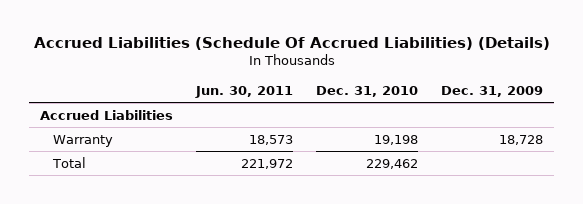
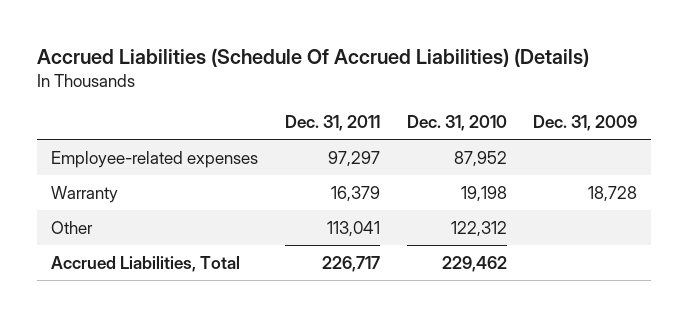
[195,85,294,98] Jun. 30, 2011 -> none
none -> [284,115,380,132] Dec. 31, 2011
[40,109,174,120] Accrued Liabilities -> none
none -> [50,150,258,168] Employee-related expenses
none -> [50,220,93,234] Other
[51,156,86,168] Total -> [50,255,240,272] Accrued Liabilities, Total

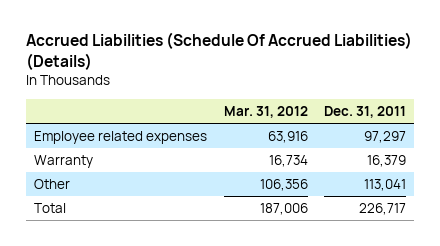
[406,115,507,132] Dec. 31, 2010 -> none
[533,115,638,132] Dec. 31, 2009 -> none
none -> [223,105,308,118] Mar. 31, 2012
[50,150,258,168] Employee-related expenses -> [33,130,207,144] Employee related expenses
[50,255,240,272] Accrued Liabilities, Total -> [33,202,66,213] Total

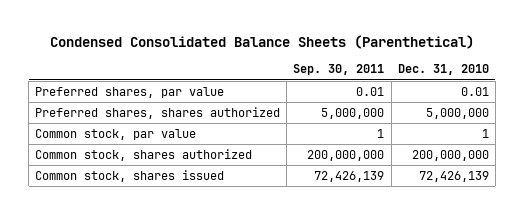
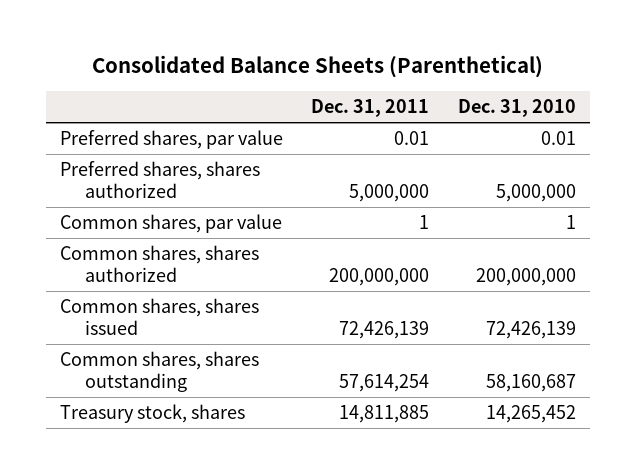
[49,34,474,49] Condensed Consolidated Balance Sheets (Parenthetical) -> [91,55,543,79] Consolidated Balance Sheets (Parenthetical)
[293,64,385,76] Sep. 30, 2011 -> none
none -> [311,99,430,118] Dec. 31, 2011
[35,128,197,140] Common stock, par value -> [59,214,282,234] Common shares, par value
[35,148,253,161] Common stock, shares authorized -> [59,245,259,282] Common shares, shares authorized
[35,169,225,182] Common stock, shares issued -> [59,298,259,335] Common shares, shares issued
none -> [59,351,259,392] Common shares, shares outstanding
none -> [59,404,245,424] Treasury stock, shares

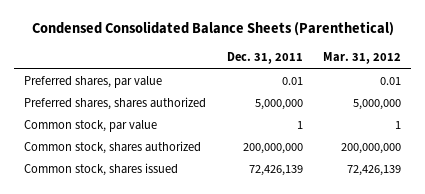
[91,55,543,79] Consolidated Balance Sheets (Parenthetical) -> [31,21,394,37] Condensed Consolidated Balance Sheets (Parenthetical)
[457,99,576,118] Dec. 31, 2010 -> none
none -> [323,52,402,65] Mar. 31, 2012
[59,351,259,392] Common shares, shares outstanding -> none
[59,404,245,424] Treasury stock, shares -> none
[59,214,282,234] Common shares, par value -> [23,120,157,133] Common stock, par value
[59,245,259,282] Common shares, shares authorized -> [23,141,201,155] Common stock, shares authorized
[59,298,259,335] Common shares, shares issued -> [23,163,178,177] Common stock, shares issued

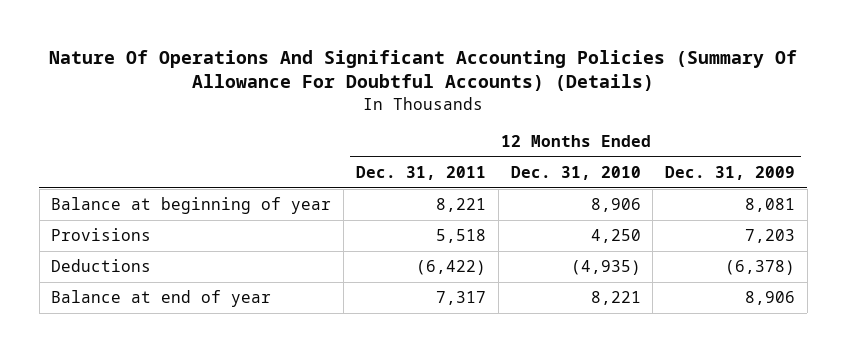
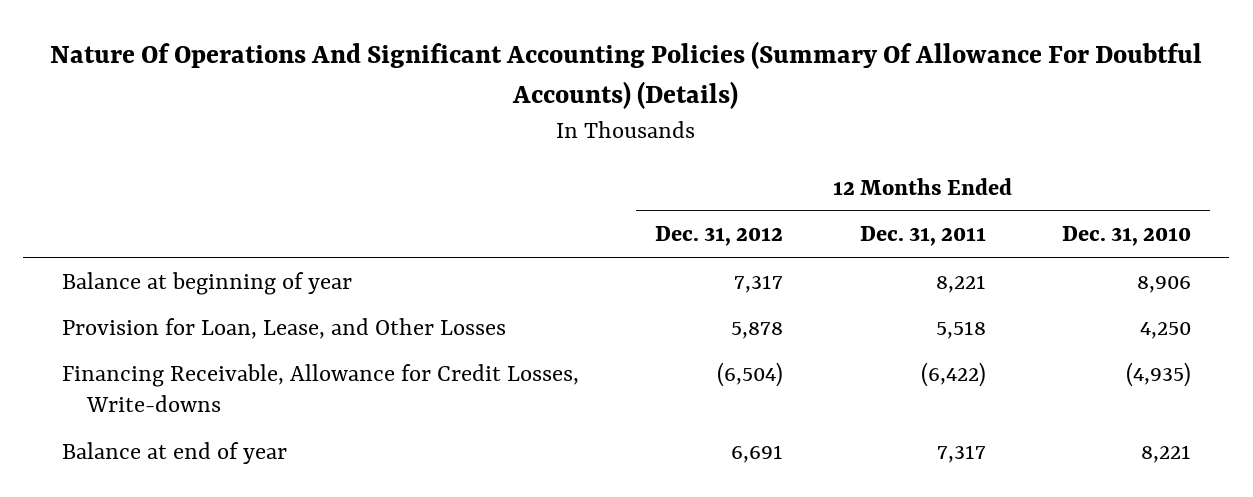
[665,165,796,180] Dec. 31, 2009 -> none
none -> [655,226,784,247] Dec. 31, 2012
[51,228,152,242] Provisions -> [61,317,506,339] Provision for Loan, Lease, and Other Losses
[51,259,152,273] Deductions -> [61,363,579,413] Financing Receivable, Allowance for Credit Losses, Write-downs

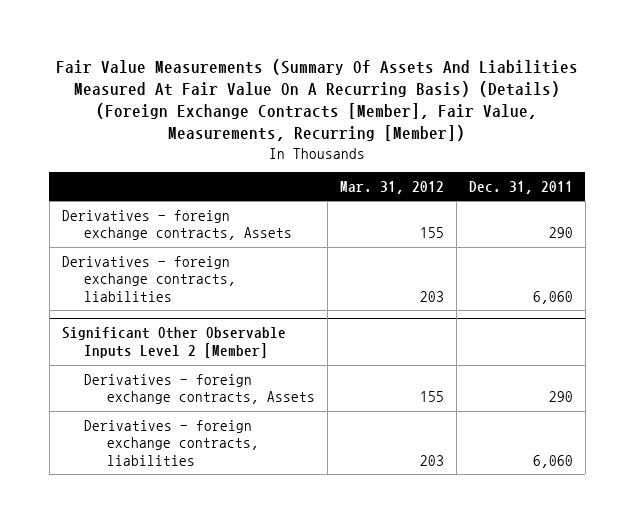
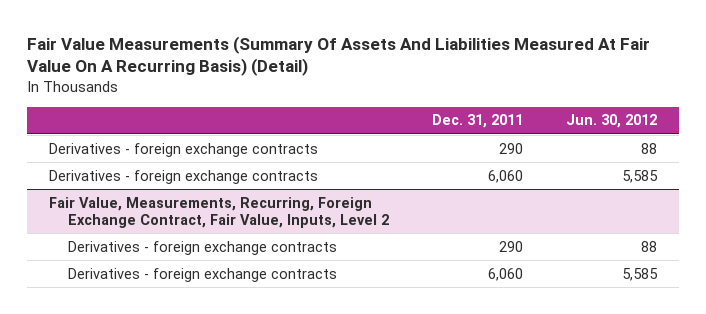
[56,58,579,142] Fair Value Measurements (Summary Of Assets And Liabilities Measured At Fair Value On A Recurring Basis) (Details) (Foreign Exchange Contracts [Member], Fair Value, Measurements, Recurring [Member]) -> [27,35,651,77] Fair Value Measurements (Summary Of Assets And Liabilities Measured At Fair Value On A Recurring Basis) (Detail)
[339,180,444,194] Mar. 31, 2012 -> none
none -> [566,114,658,129] Jun. 30, 2012
[61,327,286,359] Significant Other Observable Inputs Level 2 [Member] -> none
[61,209,293,241] Derivatives - foreign exchange contracts, Assets -> [48,142,318,157] Derivatives - foreign exchange contracts
[61,255,237,303] Derivatives - foreign exchange contracts, liabilities -> [48,169,318,184] Derivatives - foreign exchange contracts
none -> [48,196,390,228] Fair Value, Measurements, Recurring, Foreign Exchange Contract, Fair Value, Inputs, Level 2
[84,373,315,405] Derivatives - foreign exchange contracts, Assets -> [68,240,338,255] Derivatives - foreign exchange contracts
[84,419,259,467] Derivatives - foreign exchange contracts, liabilities -> [68,267,338,282] Derivatives - foreign exchange contracts

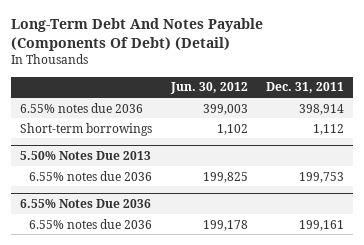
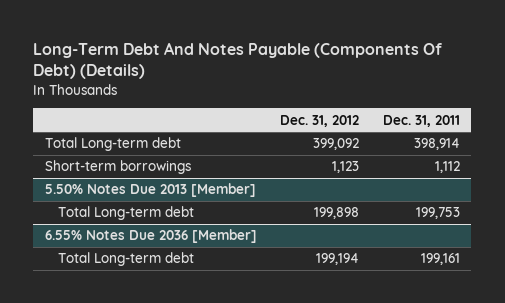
[10,18,263,52] Long-Term Debt And Notes Payable (Components Of Debt) (Detail) -> [33,41,443,80] Long-Term Debt And Notes Payable (Components Of Debt) (Details)
[169,82,248,95] Jun. 30, 2012 -> none
none -> [280,114,360,127] Dec. 31, 2012
[19,102,143,113] 6.55% notes due 2036 -> [45,137,182,152] Total Long-term debt
[19,151,151,161] 5.50% Notes Due 2013 -> [45,183,257,198] 5.50% Notes Due 2013 [Member]
[29,170,153,181] 6.55% notes due 2036 -> [57,206,194,221] Total Long-term debt
[19,199,151,209] 6.55% Notes Due 2036 -> [45,229,258,244] 6.55% Notes Due 2036 [Member]
[29,218,153,229] 6.55% notes due 2036 -> [57,252,194,267] Total Long-term debt

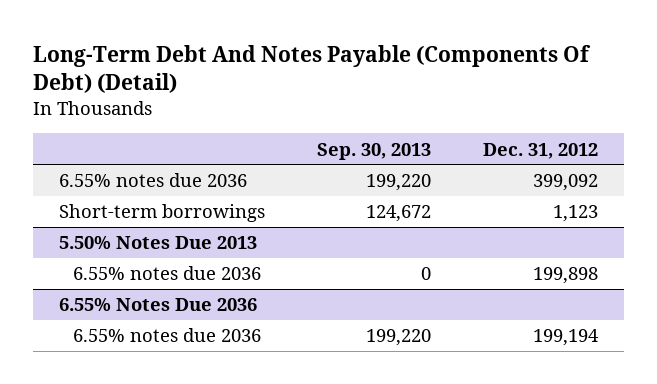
[33,41,443,80] Long-Term Debt And Notes Payable (Components Of Debt) (Details) -> [33,44,592,94] Long-Term Debt And Notes Payable (Components Of Debt) (Detail)
[382,114,460,127] Dec. 31, 2011 -> none
none -> [317,142,432,160] Sep. 30, 2013
[45,137,182,152] Total Long-term debt -> [59,173,248,188] 6.55% notes due 2036
[45,183,257,198] 5.50% Notes Due 2013 [Member] -> [59,236,258,250] 5.50% Notes Due 2013
[57,206,194,221] Total Long-term debt -> [72,266,261,281] 6.55% notes due 2036
[45,229,258,244] 6.55% Notes Due 2036 [Member] -> [59,298,258,312] 6.55% Notes Due 2036
[57,252,194,267] Total Long-term debt -> [72,328,261,343] 6.55% notes due 2036

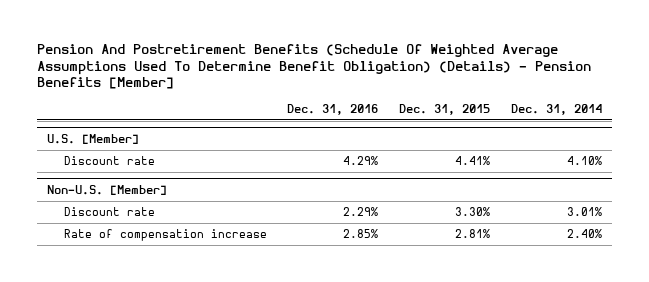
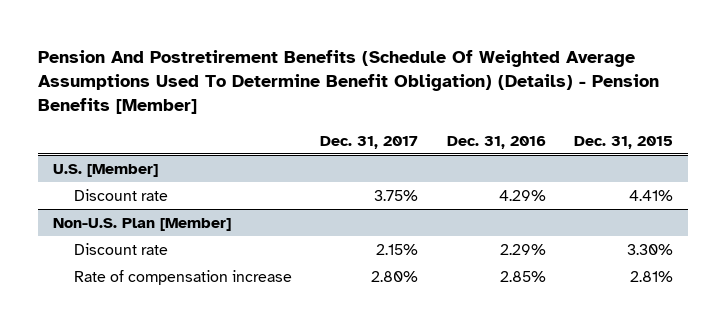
[510,104,602,116] Dec. 31, 2014 -> none
none -> [320,135,419,149] Dec. 31, 2017
[47,184,168,195] Non-U.S. [Member] -> [52,217,231,231] Non-U.S. Plan [Member]

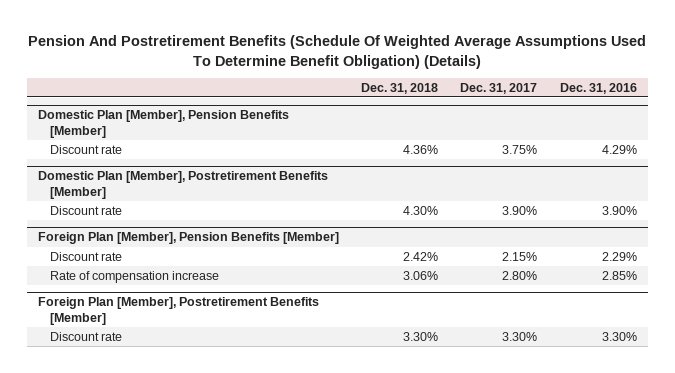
[38,49,660,115] Pension And Postretirement Benefits (Schedule Of Weighted Average Assumptions Used To Determine Benefit Obligation) (Details) - Pension Benefits [Member] -> [28,35,647,69] Pension And Postretirement Benefits (Schedule Of Weighted Average Assumptions Used To Determine Benefit Obligation) (Details)
[574,135,674,149] Dec. 31, 2015 -> none
none -> [361,82,439,94] Dec. 31, 2018
[52,163,158,177] U.S. [Member] -> none
none -> [37,110,289,138] Domestic Plan [Member], Pension Benefits [Member]
[52,217,231,231] Non-U.S. Plan [Member] -> none
none -> [37,171,328,199] Domestic Plan [Member], Postretirement Benefits [Member]
none -> [50,205,123,215] Discount rate
none -> [37,232,339,245] Foreign Plan [Member], Pension Benefits [Member]
none -> [37,297,319,325] Foreign Plan [Member], Postretirement Benefits [Member]
none -> [50,331,123,341] Discount rate

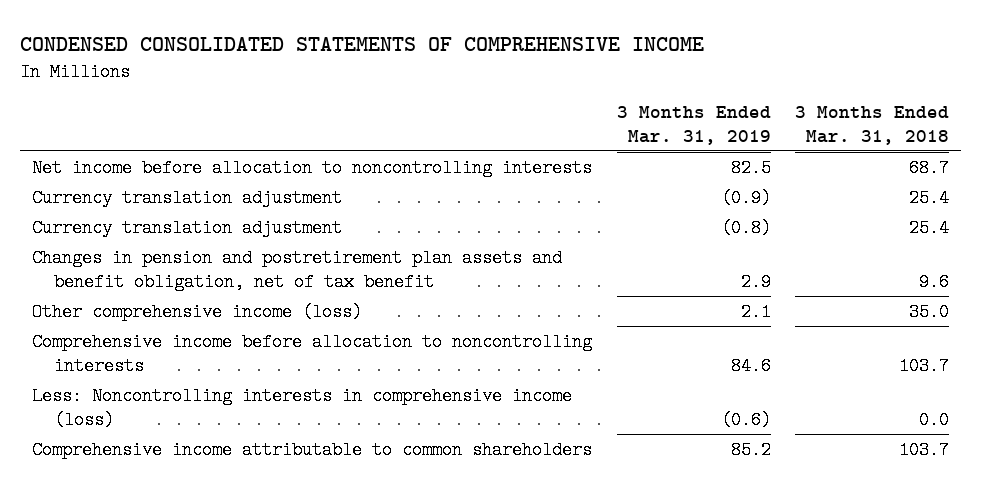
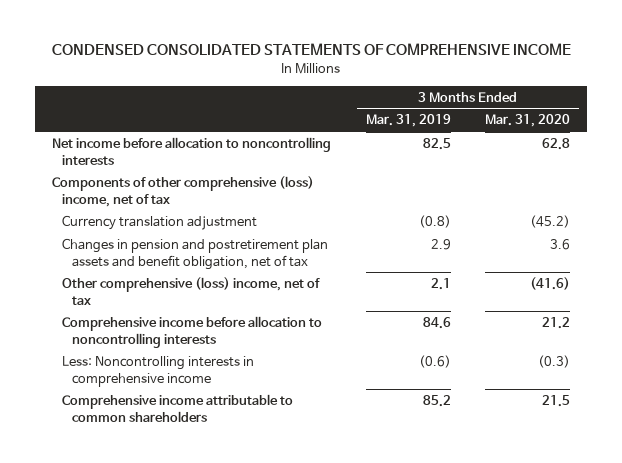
[794,105,949,145] 3 Months Ended Mar. 31, 2018 -> none
none -> [485,114,571,128] Mar. 31, 2020
[32,188,343,207] Currency translation adjustment -> none
none -> [51,176,314,207] Components of other comprehensive (loss) income, net of tax
[32,248,563,291] Changes in pension and postretirement plan assets and benefit obligation, net of tax benefit -> [62,238,329,270] Changes in pension and postretirement plan assets and benefit obligation, net of tax
[32,302,363,321] Other comprehensive income (loss) -> [62,277,321,305] Other comprehensive (loss) income, net of tax
[32,386,573,429] Less: Noncontrolling interests in comprehensive income (loss) -> [62,356,255,387] Less: Noncontrolling interests in comprehensive income

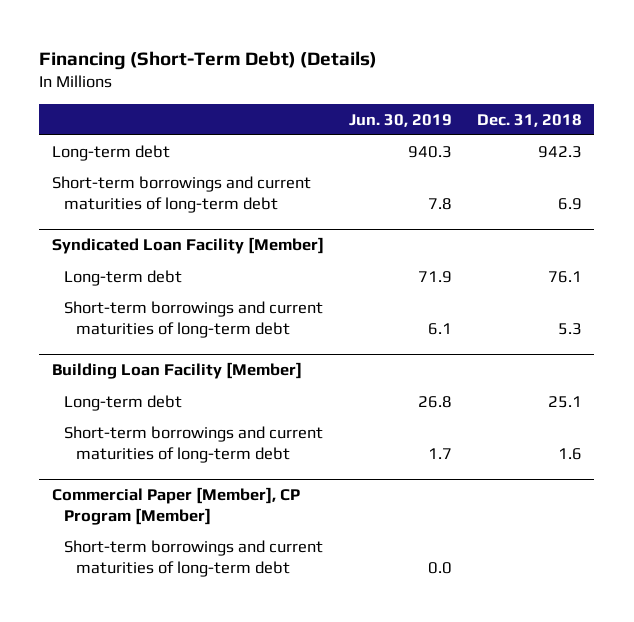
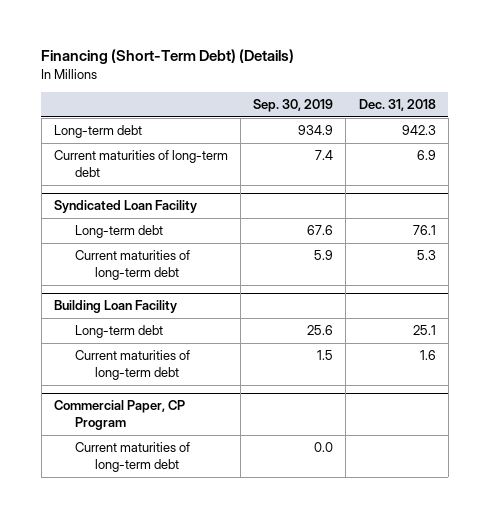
[348,113,452,127] Jun. 30, 2019 -> none
none -> [253,98,334,112] Sep. 30, 2019
[51,175,311,213] Short-term borrowings and current maturities of long-term debt -> [54,150,229,177] Current maturities of long-term debt
[51,237,324,255] Syndicated Loan Facility [Member] -> [54,200,198,214] Syndicated Loan Facility
[64,300,324,338] Short-term borrowings and current maturities of long-term debt -> [74,250,190,280] Current maturities of long-term debt
[51,362,302,380] Building Loan Facility [Member] -> [54,300,178,314] Building Loan Facility
[64,425,324,463] Short-term borrowings and current maturities of long-term debt -> [74,350,190,380] Current maturities of long-term debt
[51,487,300,526] Commercial Paper [Member], CP Program [Member] -> [54,400,186,431] Commercial Paper, CP Program
[64,539,324,577] Short-term borrowings and current maturities of long-term debt -> [74,442,190,472] Current maturities of long-term debt

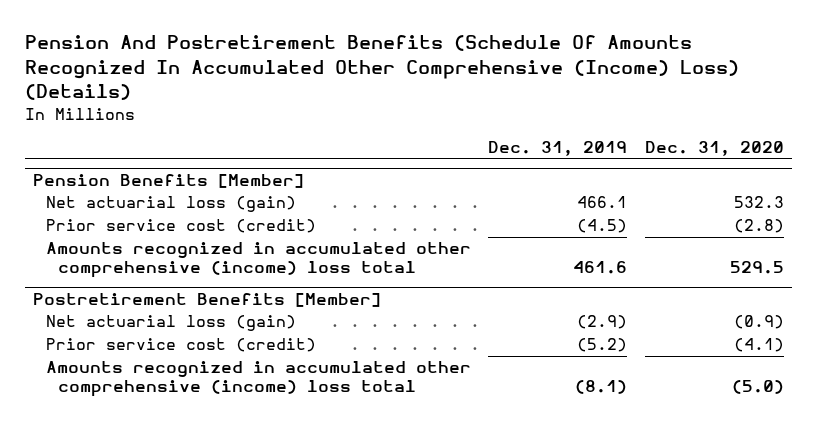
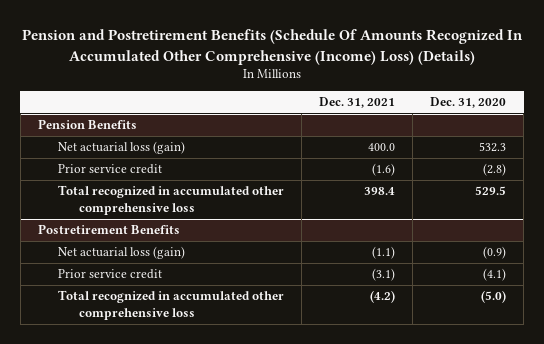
[24,35,739,101] Pension And Postretirement Benefits (Schedule Of Amounts Recognized In Accumulated Other Comprehensive (Income) Loss) (Details) -> [21,29,523,65] Pension and Postretirement Benefits (Schedule Of Amounts Recognized In Accumulated Other Comprehensive (Income) Loss) (Details)
[488,141,628,157] Dec. 31, 2019 -> none
none -> [319,97,396,109] Dec. 31, 2021
[33,173,305,188] Pension Benefits [Member] -> [37,119,137,130] Pension Benefits
[45,219,316,234] Prior service cost (credit) -> [58,164,163,175] Prior service credit
[45,242,471,278] Amounts recognized in accumulated other comprehensive (income) loss total -> [58,185,285,216] Total recognized in accumulated other comprehensive loss
[33,292,382,307] Postretirement Benefits [Member] -> [37,224,180,235] Postretirement Benefits
[45,338,316,353] Prior service cost (credit) -> [58,269,163,280] Prior service credit
[45,361,471,397] Amounts recognized in accumulated other comprehensive (income) loss total -> [58,290,285,321] Total recognized in accumulated other comprehensive loss

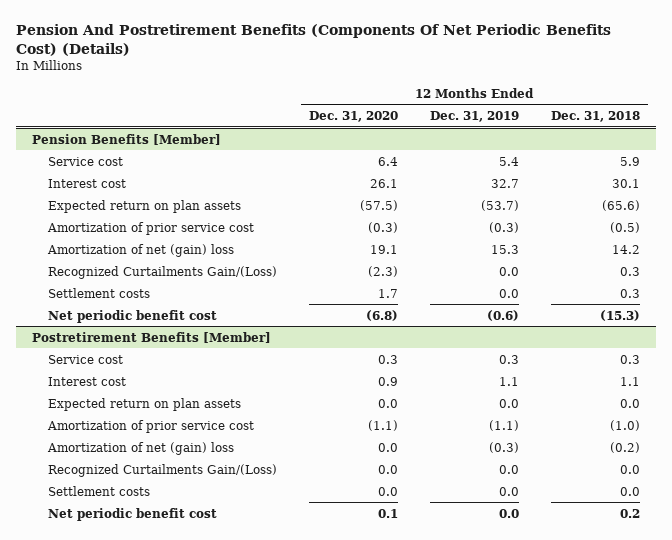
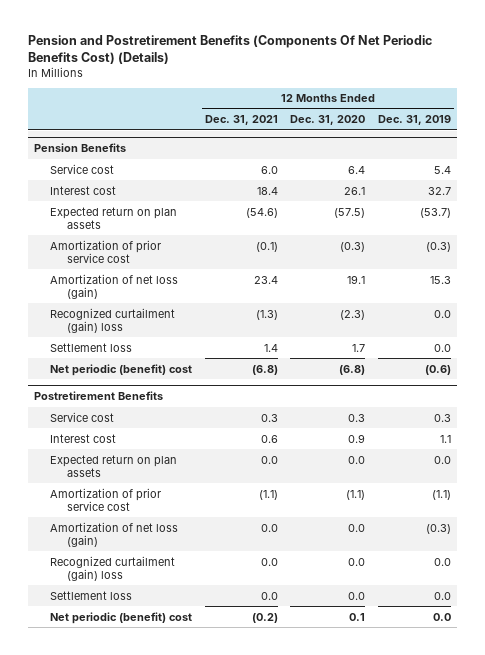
[16,24,612,56] Pension And Postretirement Benefits (Components Of Net Periodic Benefits Cost) (Details) -> [27,34,432,64] Pension and Postretirement Benefits (Components Of Net Periodic Benefits Cost) (Details)
[550,111,640,123] Dec. 31, 2018 -> none
none -> [204,115,278,126] Dec. 31, 2021
[32,133,222,145] Pension Benefits [Member] -> [33,143,126,153] Pension Benefits
[46,243,234,257] Amortization of net (gain) loss -> [50,273,179,299] Amortization of net loss (gain)
[47,265,277,279] Recognized Curtailments Gain/(Loss) -> [50,307,176,333] Recognized curtailment (gain) loss
[47,287,150,298] Settlement costs -> [50,342,133,352] Settlement loss
[47,309,217,323] Net periodic benefit cost -> [50,363,193,376] Net periodic (benefit) cost
[32,331,272,343] Postretirement Benefits [Member] -> [33,391,163,401] Postretirement Benefits
[46,441,234,455] Amortization of net (gain) loss -> [50,521,179,547] Amortization of net loss (gain)
[47,463,277,477] Recognized Curtailments Gain/(Loss) -> [50,555,176,581] Recognized curtailment (gain) loss
[47,485,150,496] Settlement costs -> [50,590,133,600] Settlement loss
[47,507,217,521] Net periodic benefit cost -> [50,611,193,624] Net periodic (benefit) cost

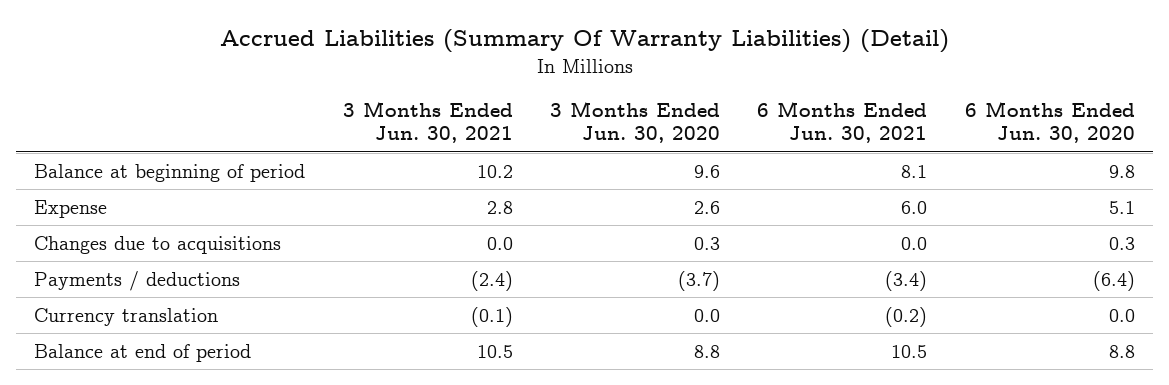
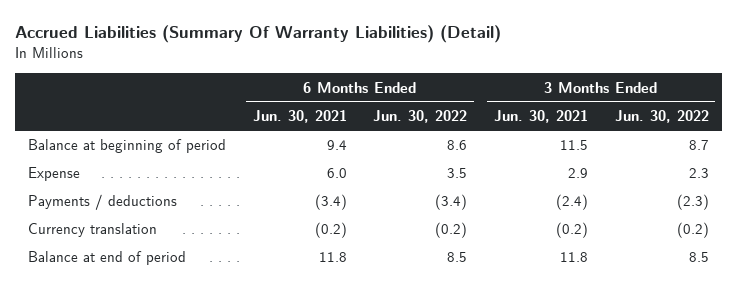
[550,101,721,144] 3 Months Ended Jun. 30, 2020 -> none
[964,101,1135,144] 6 Months Ended Jun. 30, 2020 -> none
none -> [373,110,468,124] Jun. 30, 2022
none -> [614,110,709,124] Jun. 30, 2022
[34,235,282,254] Changes due to acquisitions -> none
[476,164,513,178] 10.2 -> [559,140,588,151] 11.5
[901,164,928,178] 8.1 -> [326,140,347,151] 9.4
[486,200,513,214] 2.8 -> [567,168,588,179] 2.9
[470,306,513,327] (0.1) -> [555,222,588,239] (0.2)
[476,344,513,358] 10.5 -> [559,252,588,263] 11.8
[891,344,928,358] 10.5 -> [318,252,347,263] 11.8

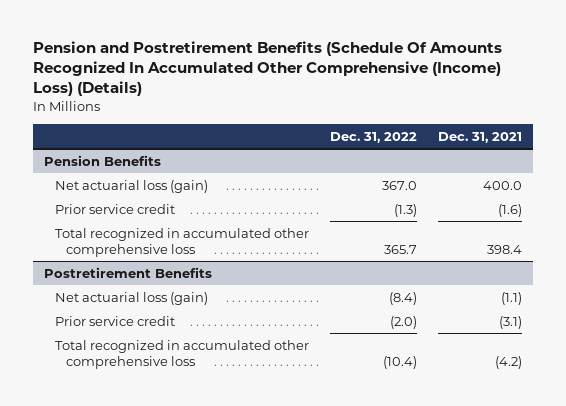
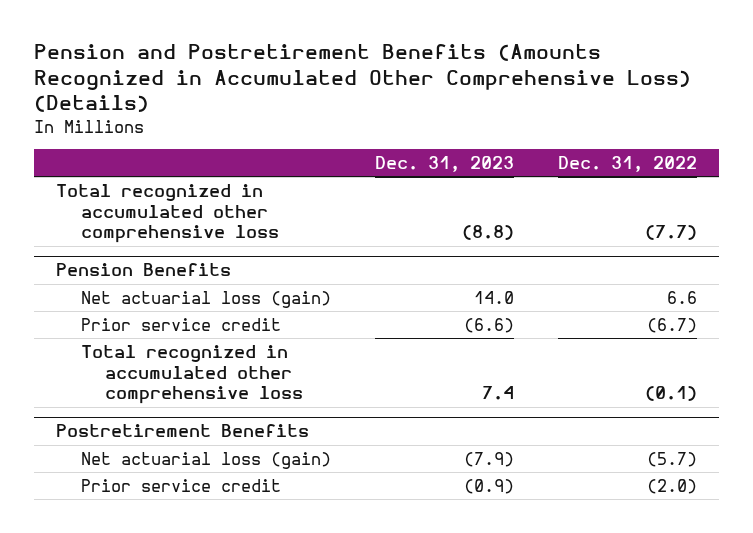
[33,41,503,97] Pension and Postretirement Benefits (Schedule Of Amounts Recognized In Accumulated Other Comprehensive (Income) Loss) (Details) -> [33,44,691,113] Pension and Postretirement Benefits (Amounts Recognized in Accumulated Other Comprehensive Loss) (Details)
[438,131,523,143] Dec. 31, 2021 -> none
none -> [374,156,514,173] Dec. 31, 2023
none -> [56,183,279,244] Total recognized in accumulated other comprehensive loss
[382,180,418,190] 367.0 -> [667,290,698,304] 6.6
[394,203,418,217] (1.3) -> [647,317,698,333] (6.7)
[384,244,418,254] 365.7 -> [645,386,698,402] (0.1)
[389,291,418,305] (8.4) -> [647,451,698,467] (5.7)
[54,339,309,369] Total recognized in accumulated other comprehensive loss -> none

